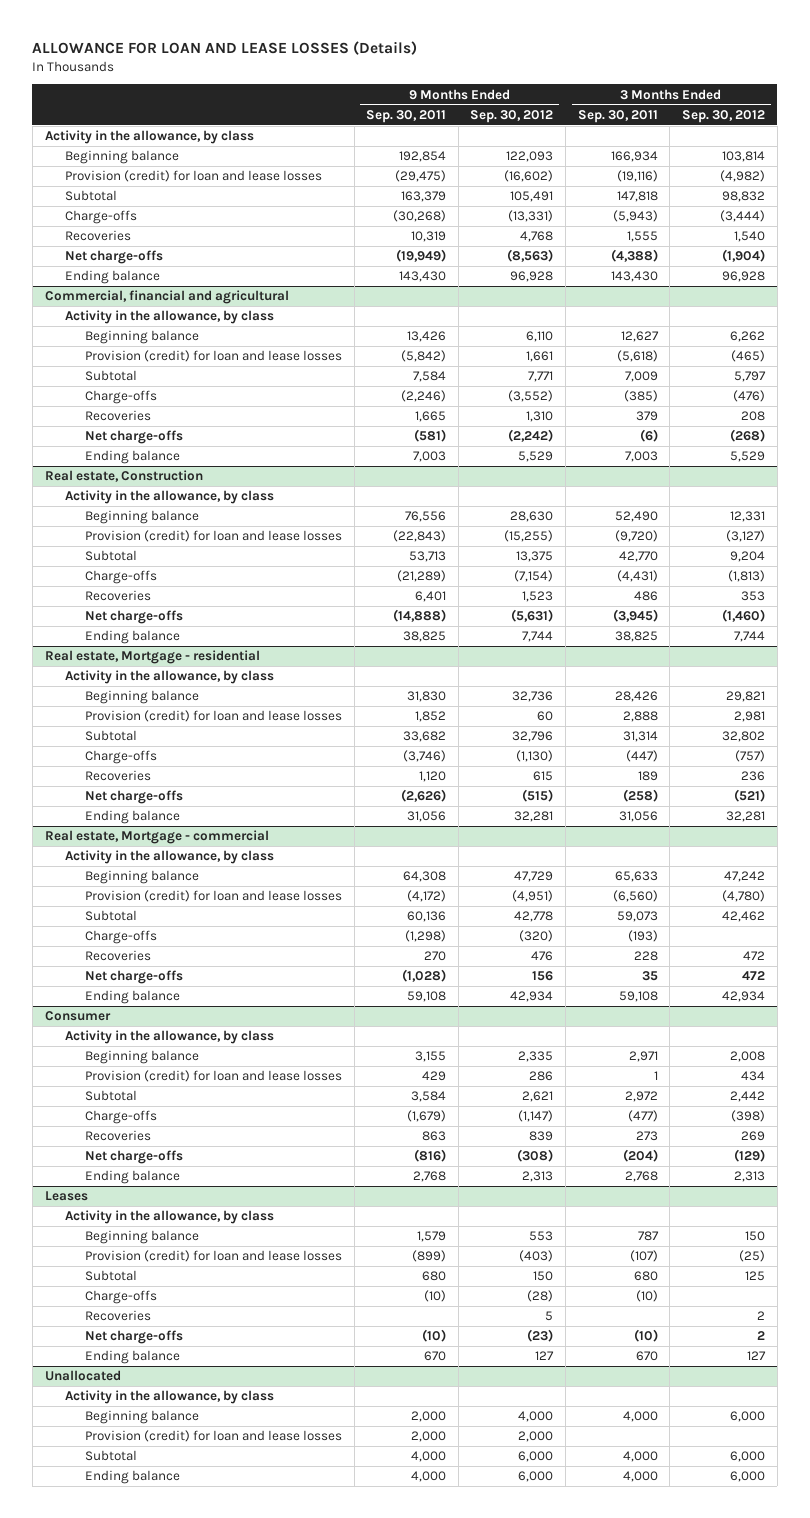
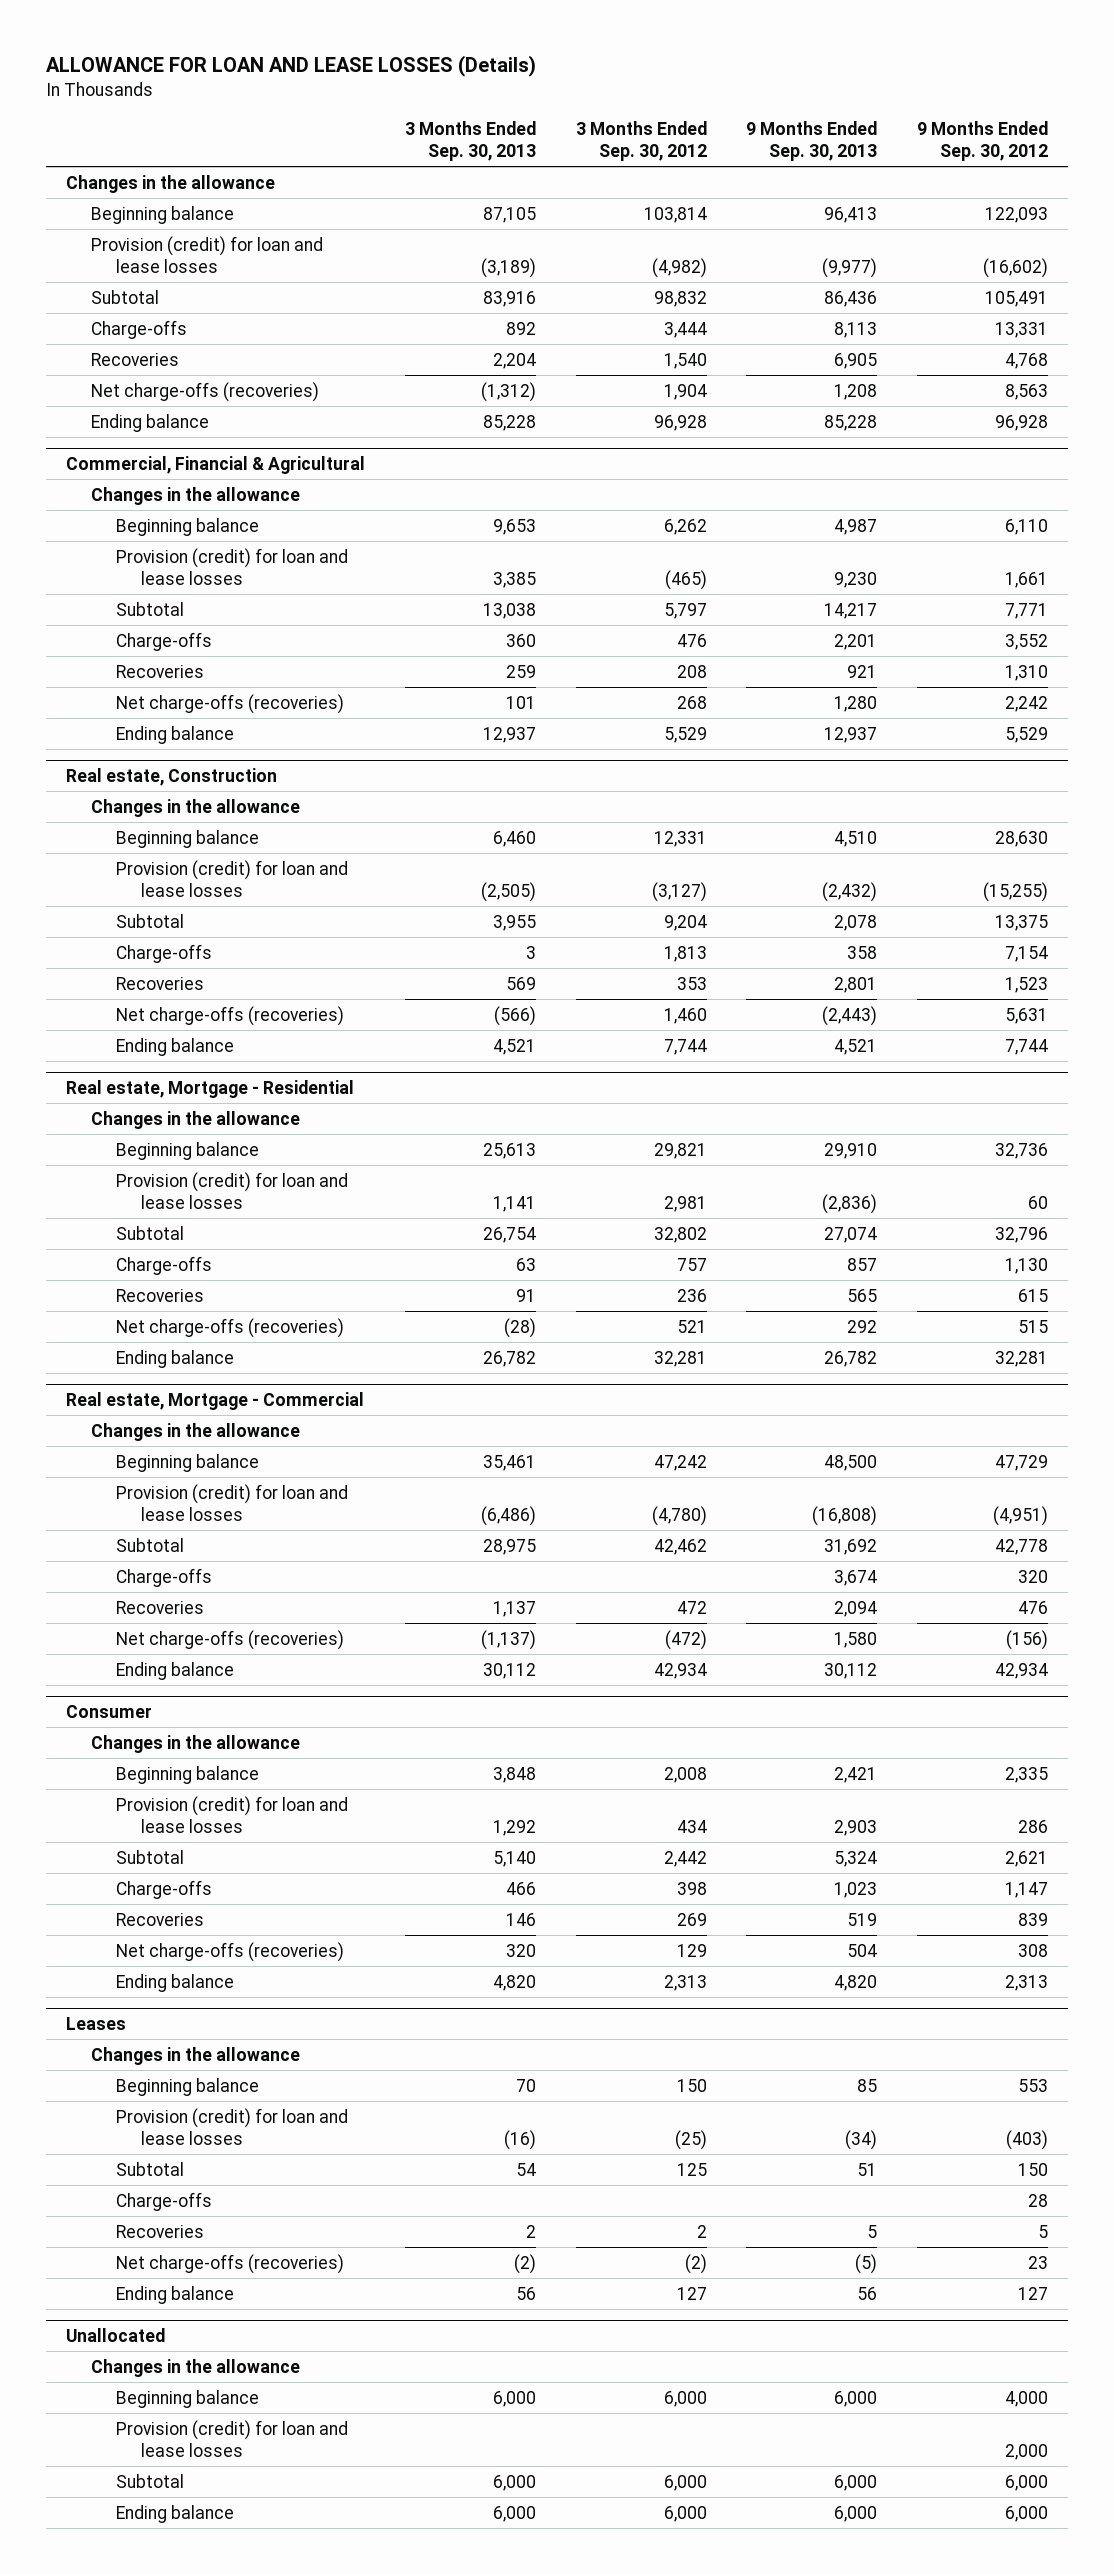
[366,109,447,123] Sep. 30, 2011 -> none
[577,109,658,123] Sep. 30, 2011 -> none
none -> [404,120,536,162] 3 Months Ended Sep. 30, 2013
none -> [746,120,878,162] 9 Months Ended Sep. 30, 2013
[44,130,254,145] Activity in the allowance, by class -> [65,174,275,193] Changes in the allowance
[508,210,554,223] (13,331) -> [995,321,1049,338] 13,331
[719,210,765,223] (3,444) -> [663,321,707,338] 3,444
[64,250,163,265] Net charge-offs -> [90,381,319,402] Net charge-offs (recoveries)
[507,249,554,263] (8,563) -> [1005,383,1049,400] 8,563
[721,249,765,263] (1,904) -> [663,383,707,400] 1,904
[44,290,289,305] Commercial, financial and agricultural -> [65,455,365,474] Commercial, Financial & Agricultural
[64,310,274,325] Activity in the allowance, by class -> [90,486,300,505] Changes in the allowance
[508,390,554,403] (3,552) -> [1005,633,1049,650] 3,552
[732,390,765,403] (476) -> [676,633,707,647] 476
[84,430,183,445] Net charge-offs -> [116,693,345,714] Net charge-offs (recoveries)
[508,429,554,443] (2,242) -> [1005,695,1049,712] 2,242
[729,429,765,443] (268) -> [676,695,707,709] 268
[64,490,274,505] Activity in the allowance, by class -> [90,798,300,817] Changes in the allowance
[514,570,554,583] (7,154) -> [1005,945,1049,962] 7,154
[727,570,765,583] (1,813) -> [663,945,707,962] 1,813
[84,610,183,625] Net charge-offs -> [116,1005,345,1026] Net charge-offs (recoveries)
[511,609,554,623] (5,631) -> [1005,1007,1049,1024] 5,631
[721,609,765,623] (1,460) -> [663,1007,707,1024] 1,460
[44,650,260,665] Real estate, Mortgage - residential -> [65,1079,354,1098] Real estate, Mortgage - Residential
[64,670,274,685] Activity in the allowance, by class -> [90,1110,300,1129] Changes in the allowance
[516,750,554,763] (1,130) -> [1005,1257,1049,1274] 1,130
[734,750,765,763] (757) -> [676,1257,707,1271] 757
[84,790,183,805] Net charge-offs -> [116,1317,345,1338] Net charge-offs (recoveries)
[522,789,554,803] (515) -> [1018,1319,1049,1333] 515
[733,789,765,803] (521) -> [676,1319,707,1333] 521
[44,830,269,845] Real estate, Mortgage - commercial -> [65,1391,364,1410] Real estate, Mortgage - Commercial
[64,850,274,865] Activity in the allowance, by class -> [90,1422,300,1441] Changes in the allowance
[519,930,554,943] (320) -> [1018,1569,1049,1583] 320
[84,970,183,985] Net charge-offs -> [116,1629,345,1650] Net charge-offs (recoveries)
[532,971,554,982] 156 -> [1006,1629,1049,1650] (156)
[741,971,765,981] 472 -> [664,1629,707,1650] (472)
[64,1030,274,1045] Activity in the allowance, by class -> [90,1734,300,1753] Changes in the allowance
[518,1110,554,1123] (1,147) -> [1005,1881,1049,1898] 1,147
[730,1110,765,1123] (398) -> [676,1881,707,1895] 398
[84,1150,183,1165] Net charge-offs -> [116,1941,345,1962] Net charge-offs (recoveries)
[517,1149,554,1163] (308) -> [1018,1943,1049,1957] 308
[733,1149,765,1163] (129) -> [676,1943,707,1957] 129
[64,1210,274,1225] Activity in the allowance, by class -> [90,2046,300,2065] Changes in the allowance
[527,1290,554,1303] (28) -> [1028,2193,1049,2207] 28
[84,1330,183,1345] Net charge-offs -> [116,2253,345,2274] Net charge-offs (recoveries)
[527,1329,554,1343] (23) -> [1028,2255,1049,2269] 23
[756,1331,765,1341] 2 -> [684,2253,707,2274] (2)
[64,1390,274,1405] Activity in the allowance, by class -> [90,2358,300,2377] Changes in the allowance

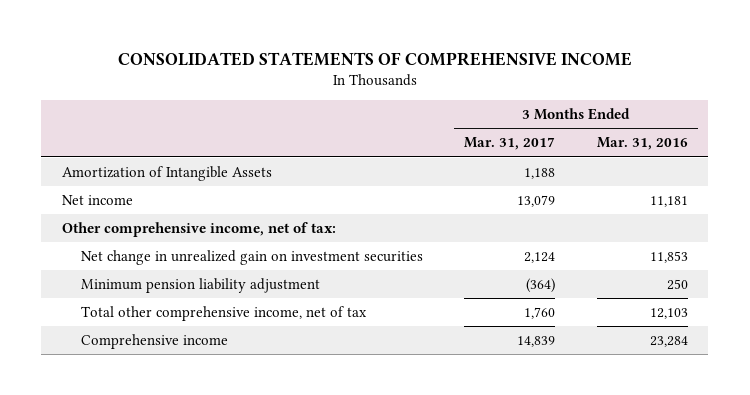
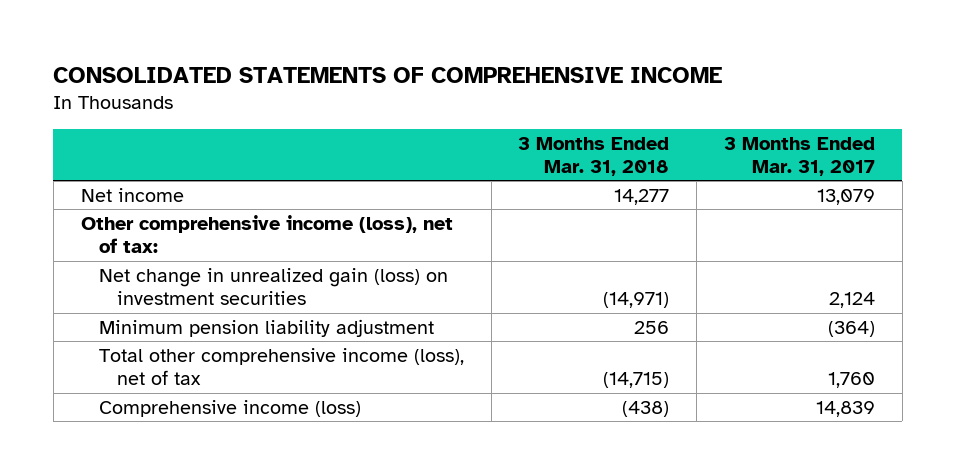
[596,137,688,151] Mar. 31, 2016 -> none
none -> [518,136,670,176] 3 Months Ended Mar. 31, 2018
[62,166,273,182] Amortization of Intangible Assets -> none
[62,222,337,238] Other comprehensive income, net of tax: -> [80,214,453,253] Other comprehensive income (loss), net of tax:
[80,250,423,266] Net change in unrealized gain on investment securities -> [98,267,448,305] Net change in unrealized gain (loss) on investment securities
[80,306,367,322] Total other comprehensive income, net of tax -> [98,347,464,385] Total other comprehensive income (loss), net of tax
[80,334,228,350] Comprehensive income -> [98,399,361,417] Comprehensive income (loss)

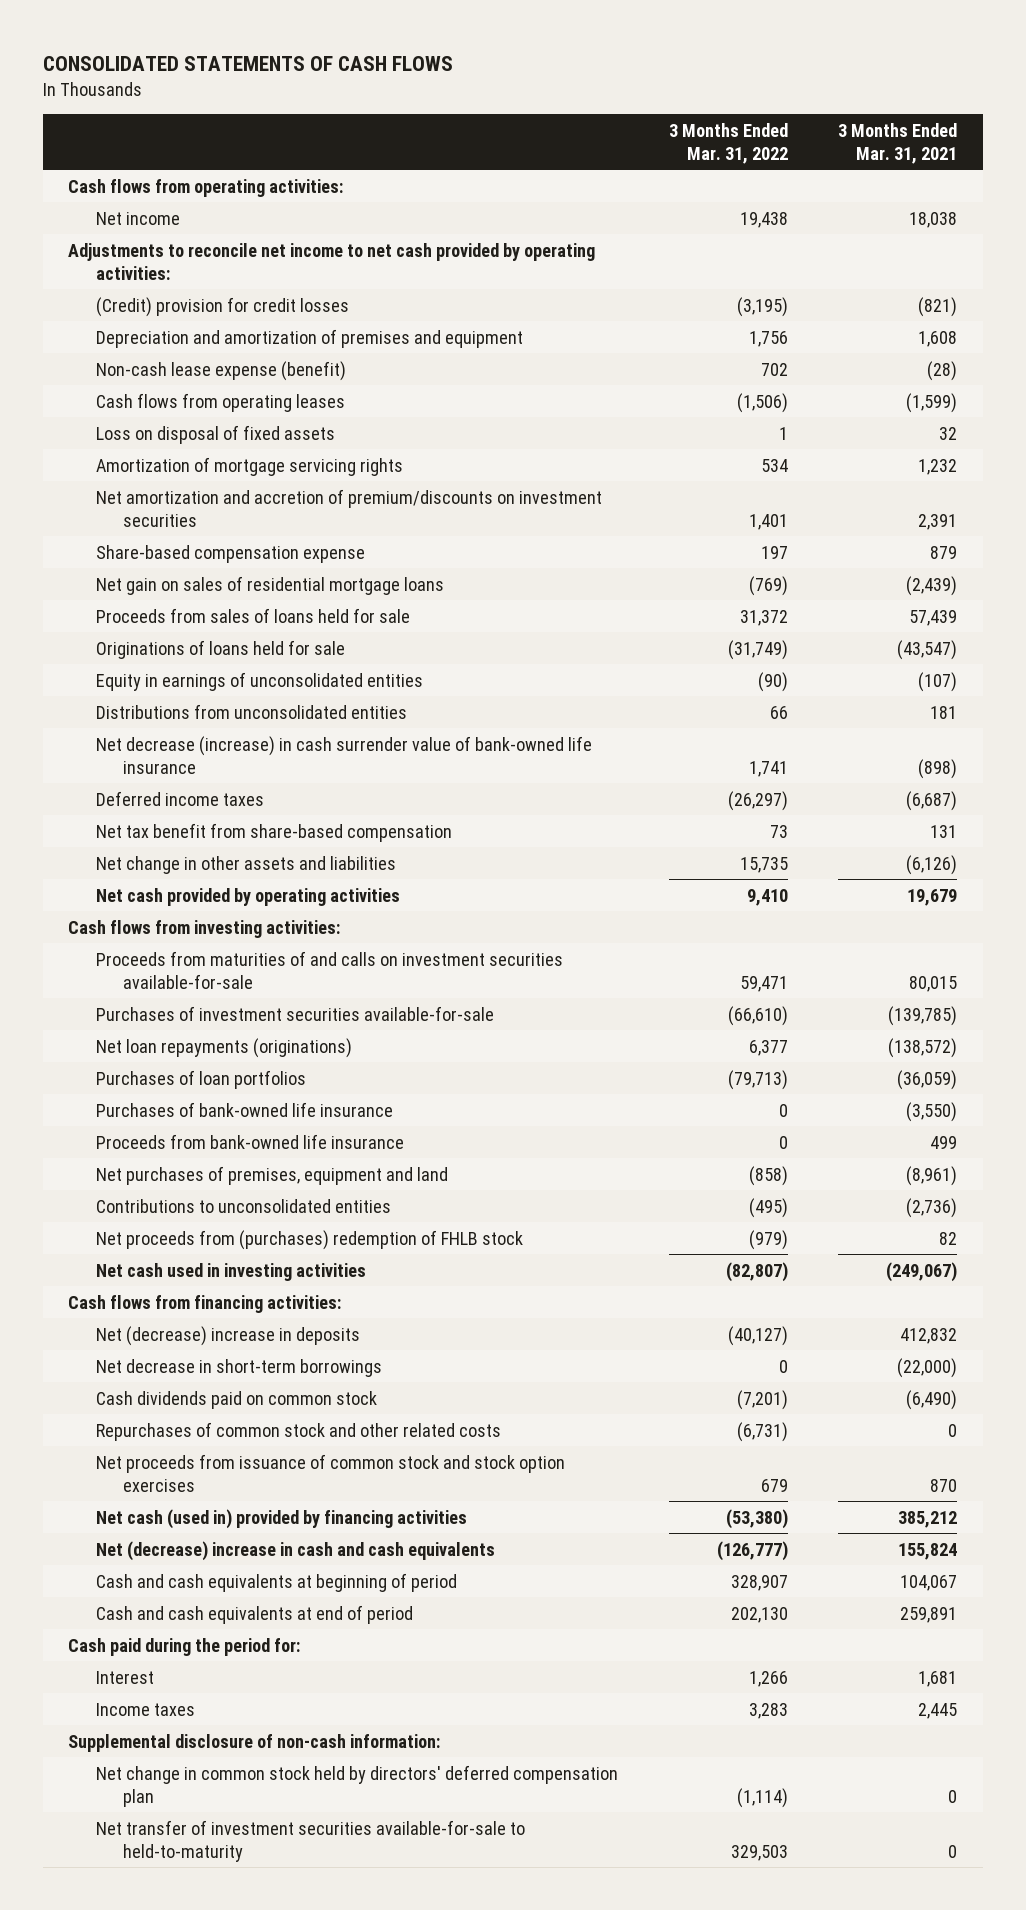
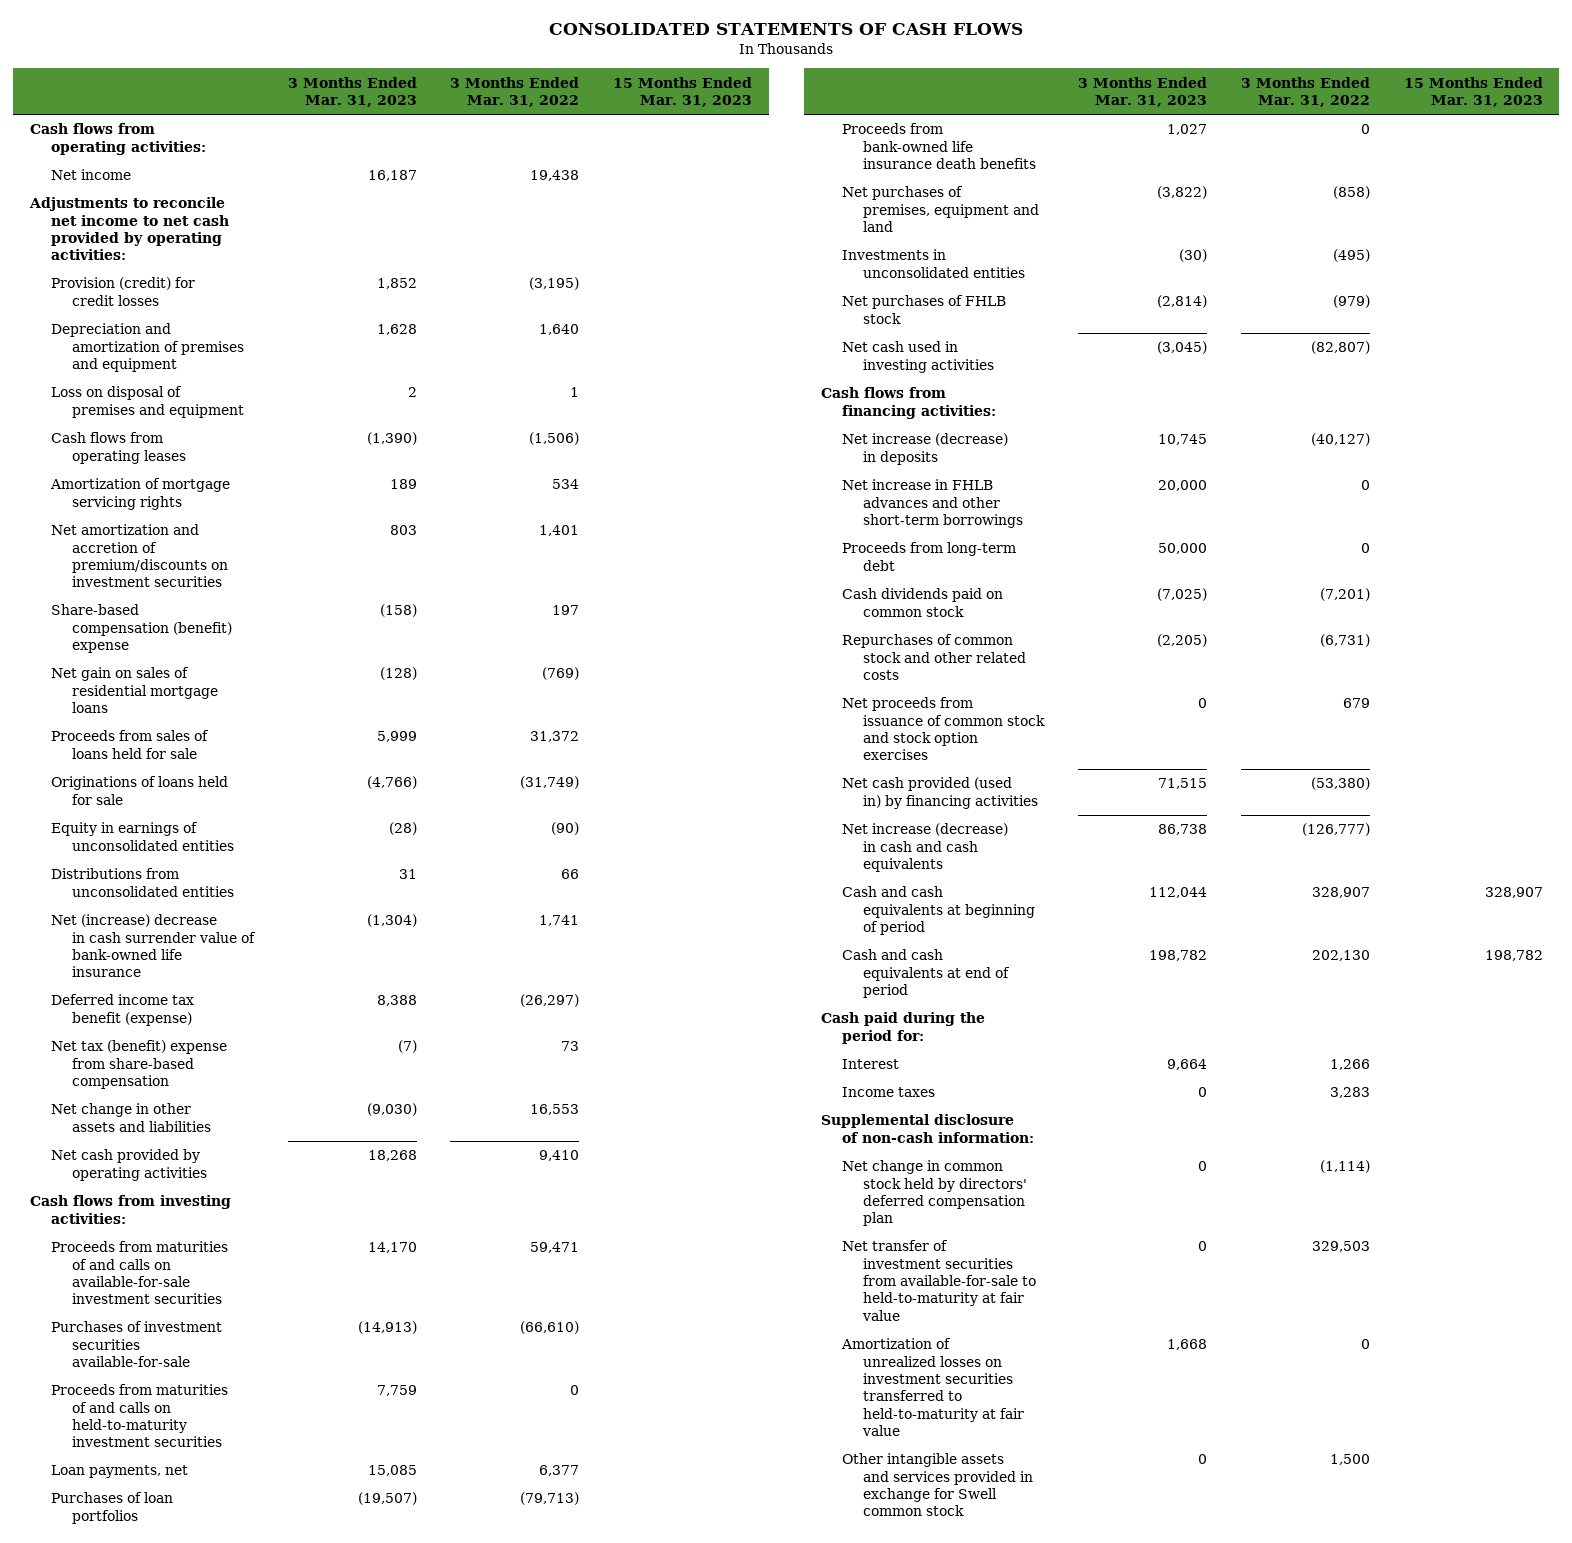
[838,122,958,164] 3 Months Ended Mar. 31, 2021 -> none
none -> [287,76,417,107] 3 Months Ended Mar. 31, 2023
none -> [612,76,752,107] 15 Months Ended Mar. 31, 2023
[95,360,346,381] Non-cash lease expense (benefit) -> none
[95,296,349,317] (Credit) provision for credit losses -> [50,277,195,306] Provision (credit) for credit losses
[748,330,788,347] 1,756 -> [539,324,580,336] 1,640
none -> [50,386,244,418] Loss on disposal of premises and equipment
[95,424,335,444] Loss on disposal of fixed assets -> none
[95,544,365,563] Share-based compensation expense -> [50,604,232,654] Share-based compensation (benefit) expense
[95,735,592,774] Net decrease (increase) in cash surrender value of bank-owned life insurance -> [50,914,256,978] Net (increase) decrease in cash surrender value of bank-owned life insurance
[95,790,264,806] Deferred income taxes -> [50,994,194,1026] Deferred income tax benefit (expense)
[95,822,452,842] Net tax benefit from share-based compensation -> [50,1040,227,1090] Net tax (benefit) expense from share-based compensation
[739,856,788,873] 15,735 -> [530,1104,580,1116] 16,553
[95,950,563,989] Proceeds from maturities of and calls on investment securities available-for-sale -> [50,1241,228,1305] Proceeds from maturities of and calls on available-for-sale investment securities
none -> [50,1384,228,1448] Proceeds from maturities of and calls on held-to-maturity investment securities
[95,1037,352,1058] Net loan repayments (originations) -> [50,1465,188,1479] Loan payments, net
[95,1101,393,1117] Purchases of bank-owned life insurance -> none
[95,1133,404,1149] Proceeds from bank-owned life insurance -> [841,123,1036,170] Proceeds from bank-owned life insurance death benefits
[95,1198,391,1213] Contributions to unconsolidated entities -> [841,249,1025,278] Investments in unconsolidated entities
[95,1229,523,1250] Net proceeds from (purchases) redemption of FHLB stock -> [841,295,1006,324] Net purchases of FHLB stock
[95,1325,360,1346] Net (decrease) increase in deposits -> [841,433,1008,465] Net increase (decrease) in deposits
[95,1358,382,1377] Net decrease in short-term borrowings -> [841,479,1023,529] Net increase in FHLB advances and other short-term borrowings
none -> [841,542,1016,571] Proceeds from long-term debt
[95,1508,467,1529] Net cash (used in) provided by financing activities -> [841,777,1038,809] Net cash provided (used in) by financing activities
[95,1540,495,1561] Net (decrease) increase in cash and cash equivalents -> [841,823,1008,873] Net increase (decrease) in cash and cash equivalents
[95,1819,525,1862] Net transfer of investment securities available-for-sale to held-to-maturity -> [841,1240,1036,1321] Net transfer of investment securities from available-for-sale to held-to-maturity at fair value
none -> [840,1338,1024,1436] Amortization of unrealized losses on investment securities transferred to held-to-maturity at fair value
none -> [841,1453,1033,1517] Other intangible assets and services provided in exchange for Swell common stock

